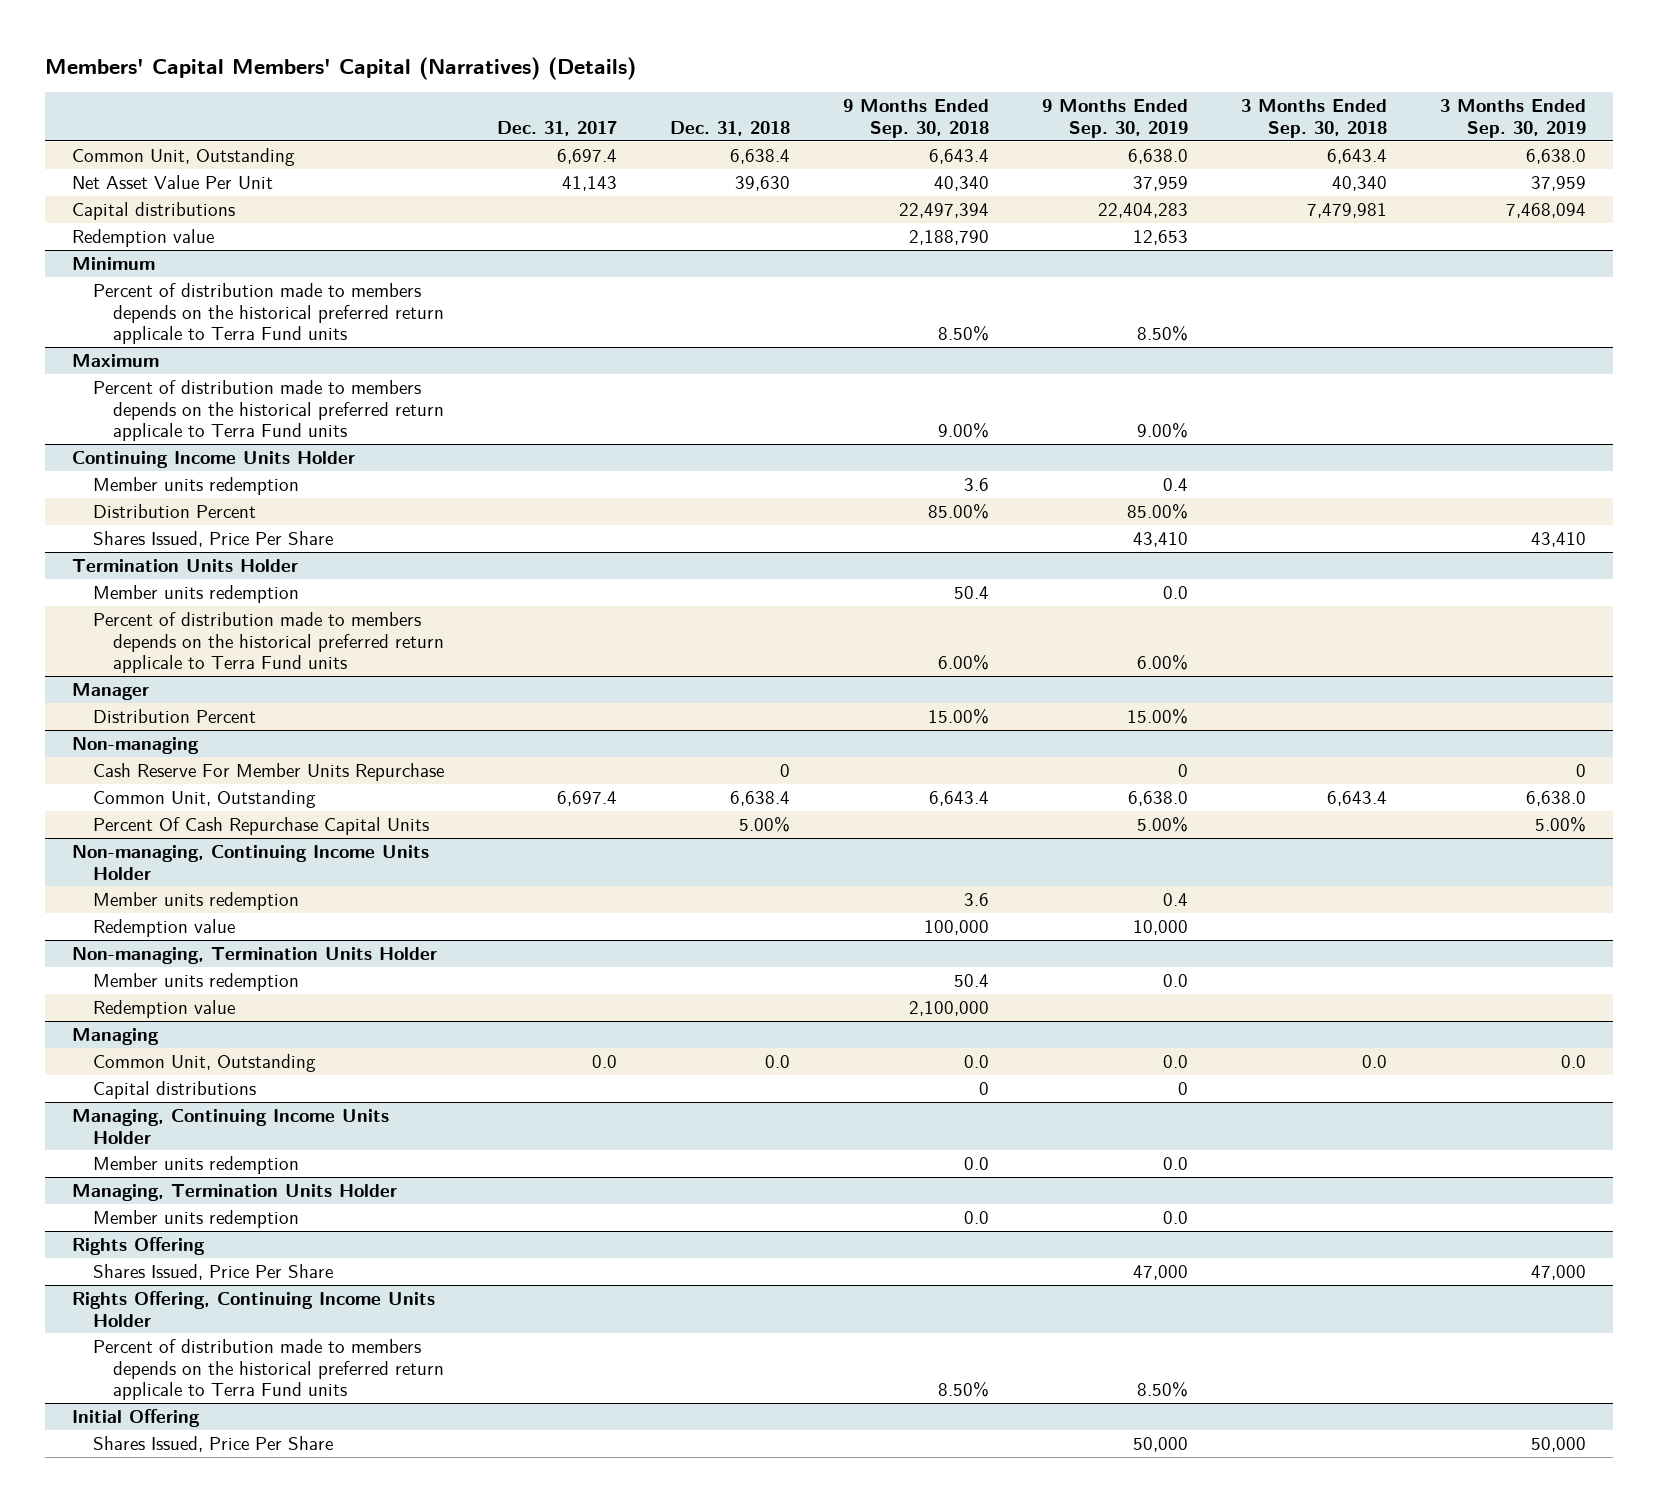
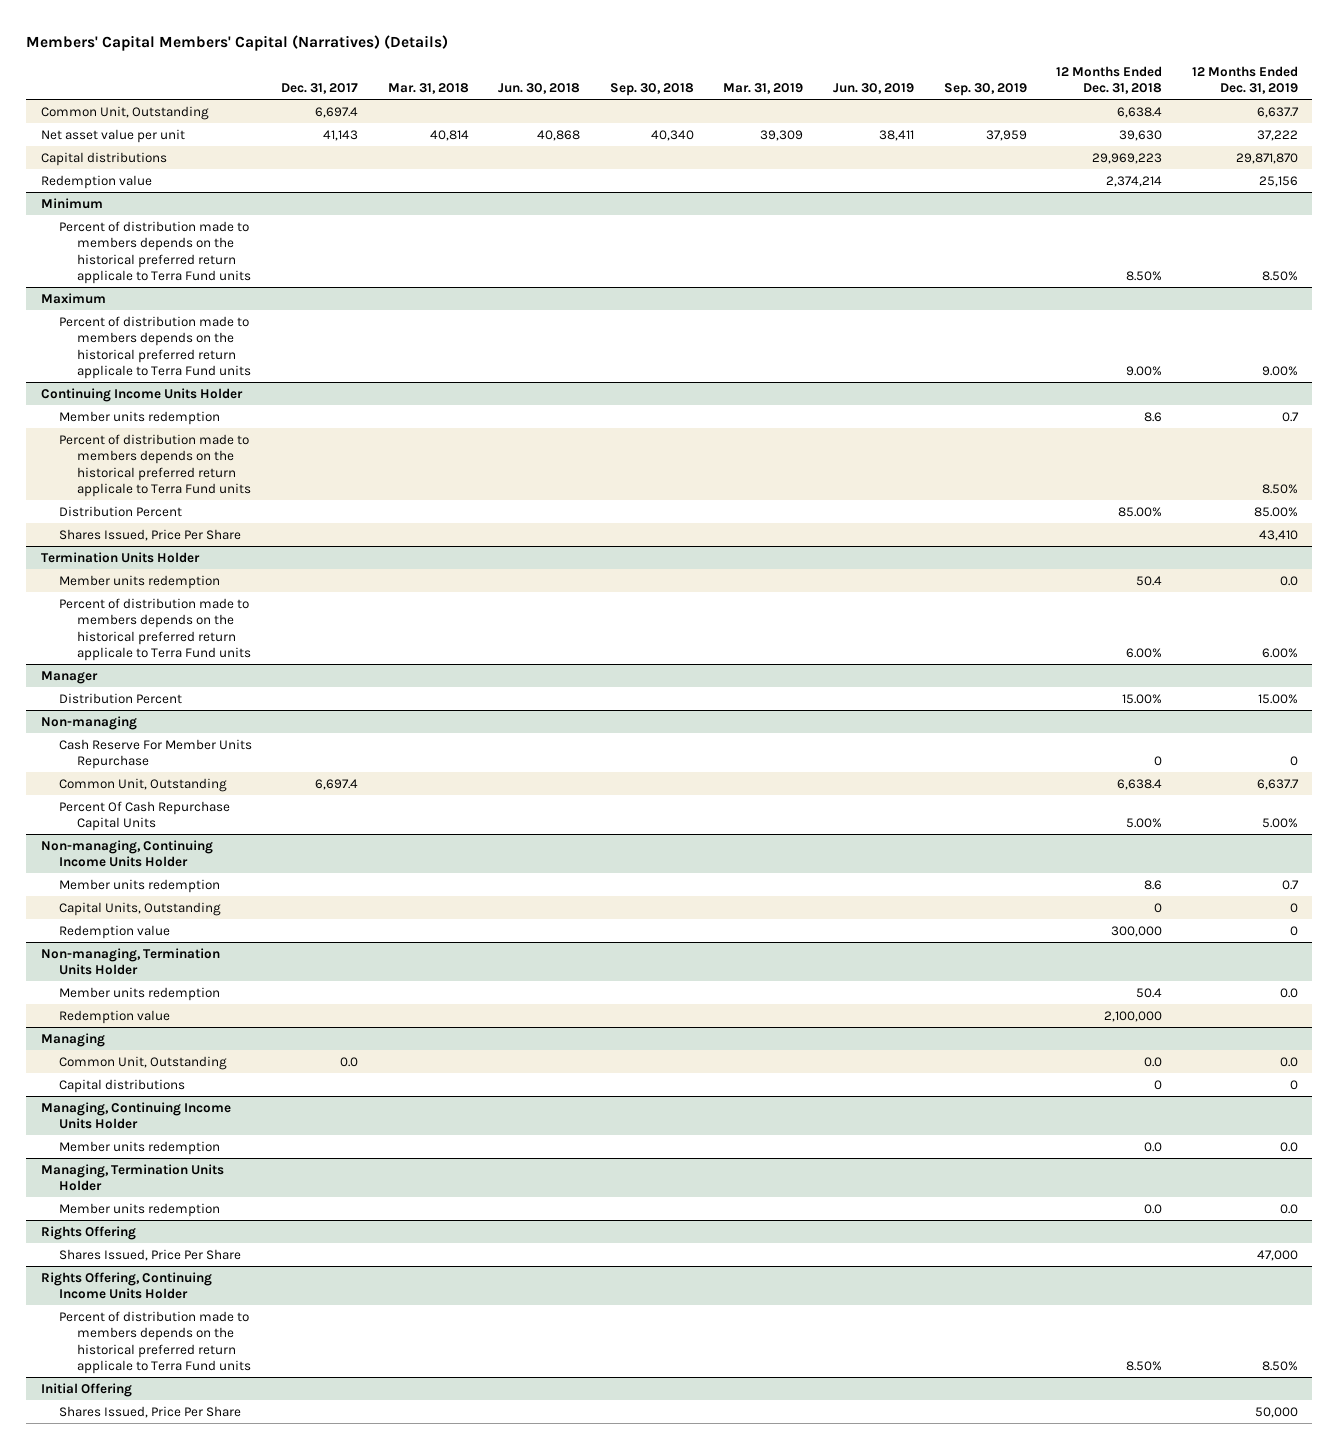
[670,120,791,136] Dec. 31, 2018 -> none
[843,99,990,138] 9 Months Ended Sep. 30, 2018 -> none
[1042,99,1189,138] 9 Months Ended Sep. 30, 2019 -> none
[1241,99,1388,138] 3 Months Ended Sep. 30, 2018 -> none
[1440,99,1587,138] 3 Months Ended Sep. 30, 2019 -> none
none -> [387,83,469,95] Mar. 31, 2018
none -> [498,83,581,95] Jun. 30, 2018
none -> [609,83,694,97] Sep. 30, 2018
none -> [723,83,804,95] Mar. 31, 2019
none -> [833,83,915,95] Jun. 30, 2019
none -> [943,83,1027,97] Sep. 30, 2019
none -> [1056,65,1163,95] 12 Months Ended Dec. 31, 2018
none -> [1191,65,1298,95] 12 Months Ended Dec. 31, 2019
[71,174,273,189] Net Asset Value Per Unit -> [40,128,185,143] Net asset value per unit
none -> [58,433,251,498] Percent of distribution made to members depends on the historical preferred return applicale to Terra Fund units
none -> [58,901,221,916] Capital Units, Outstanding

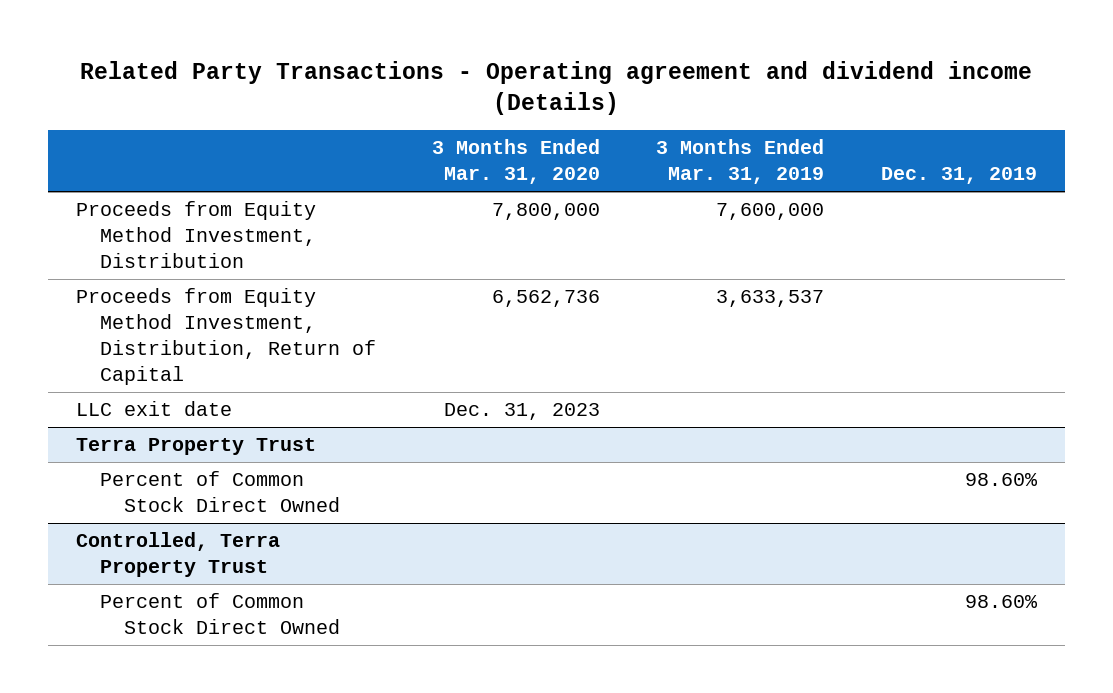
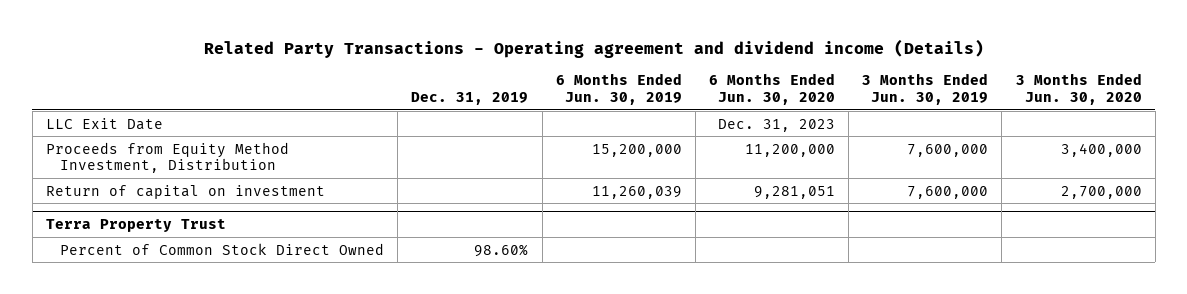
[432,139,601,185] 3 Months Ended Mar. 31, 2020 -> none
[656,139,825,185] 3 Months Ended Mar. 31, 2019 -> none
none -> [555,73,682,106] 6 Months Ended Jun. 30, 2019
none -> [709,73,836,106] 6 Months Ended Jun. 30, 2020
none -> [862,73,989,106] 3 Months Ended Jun. 30, 2019
none -> [1015,73,1142,106] 3 Months Ended Jun. 30, 2020
none -> [45,117,163,130] LLC Exit Date
[76,288,376,385] Proceeds from Equity Method Investment, Distribution, Return of Capital -> none
[76,401,233,417] LLC exit date -> none
none -> [45,184,325,199] Return of capital on investment
[76,532,281,578] Controlled, Terra Property Trust -> none
[99,593,340,635] Percent of Common Stock Direct Owned -> none

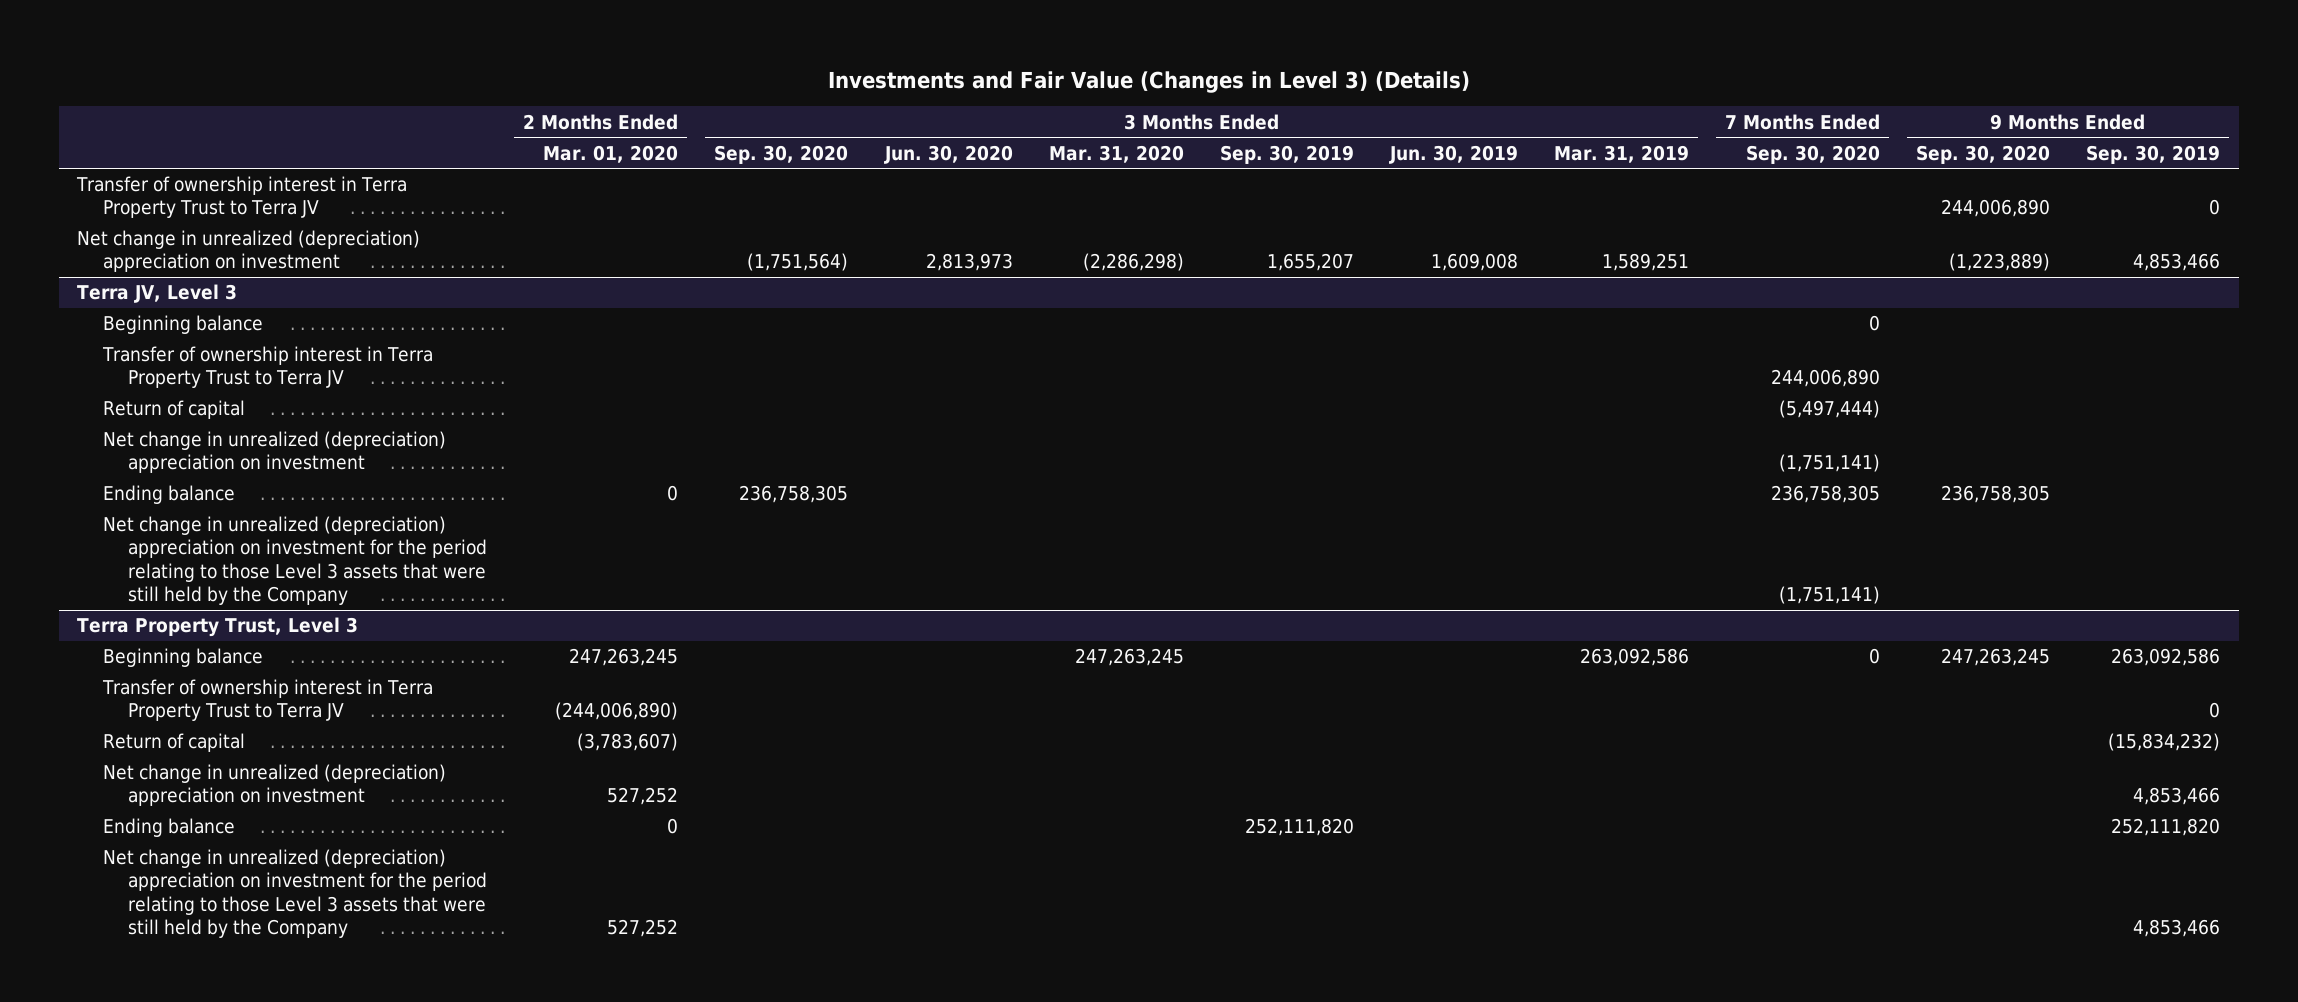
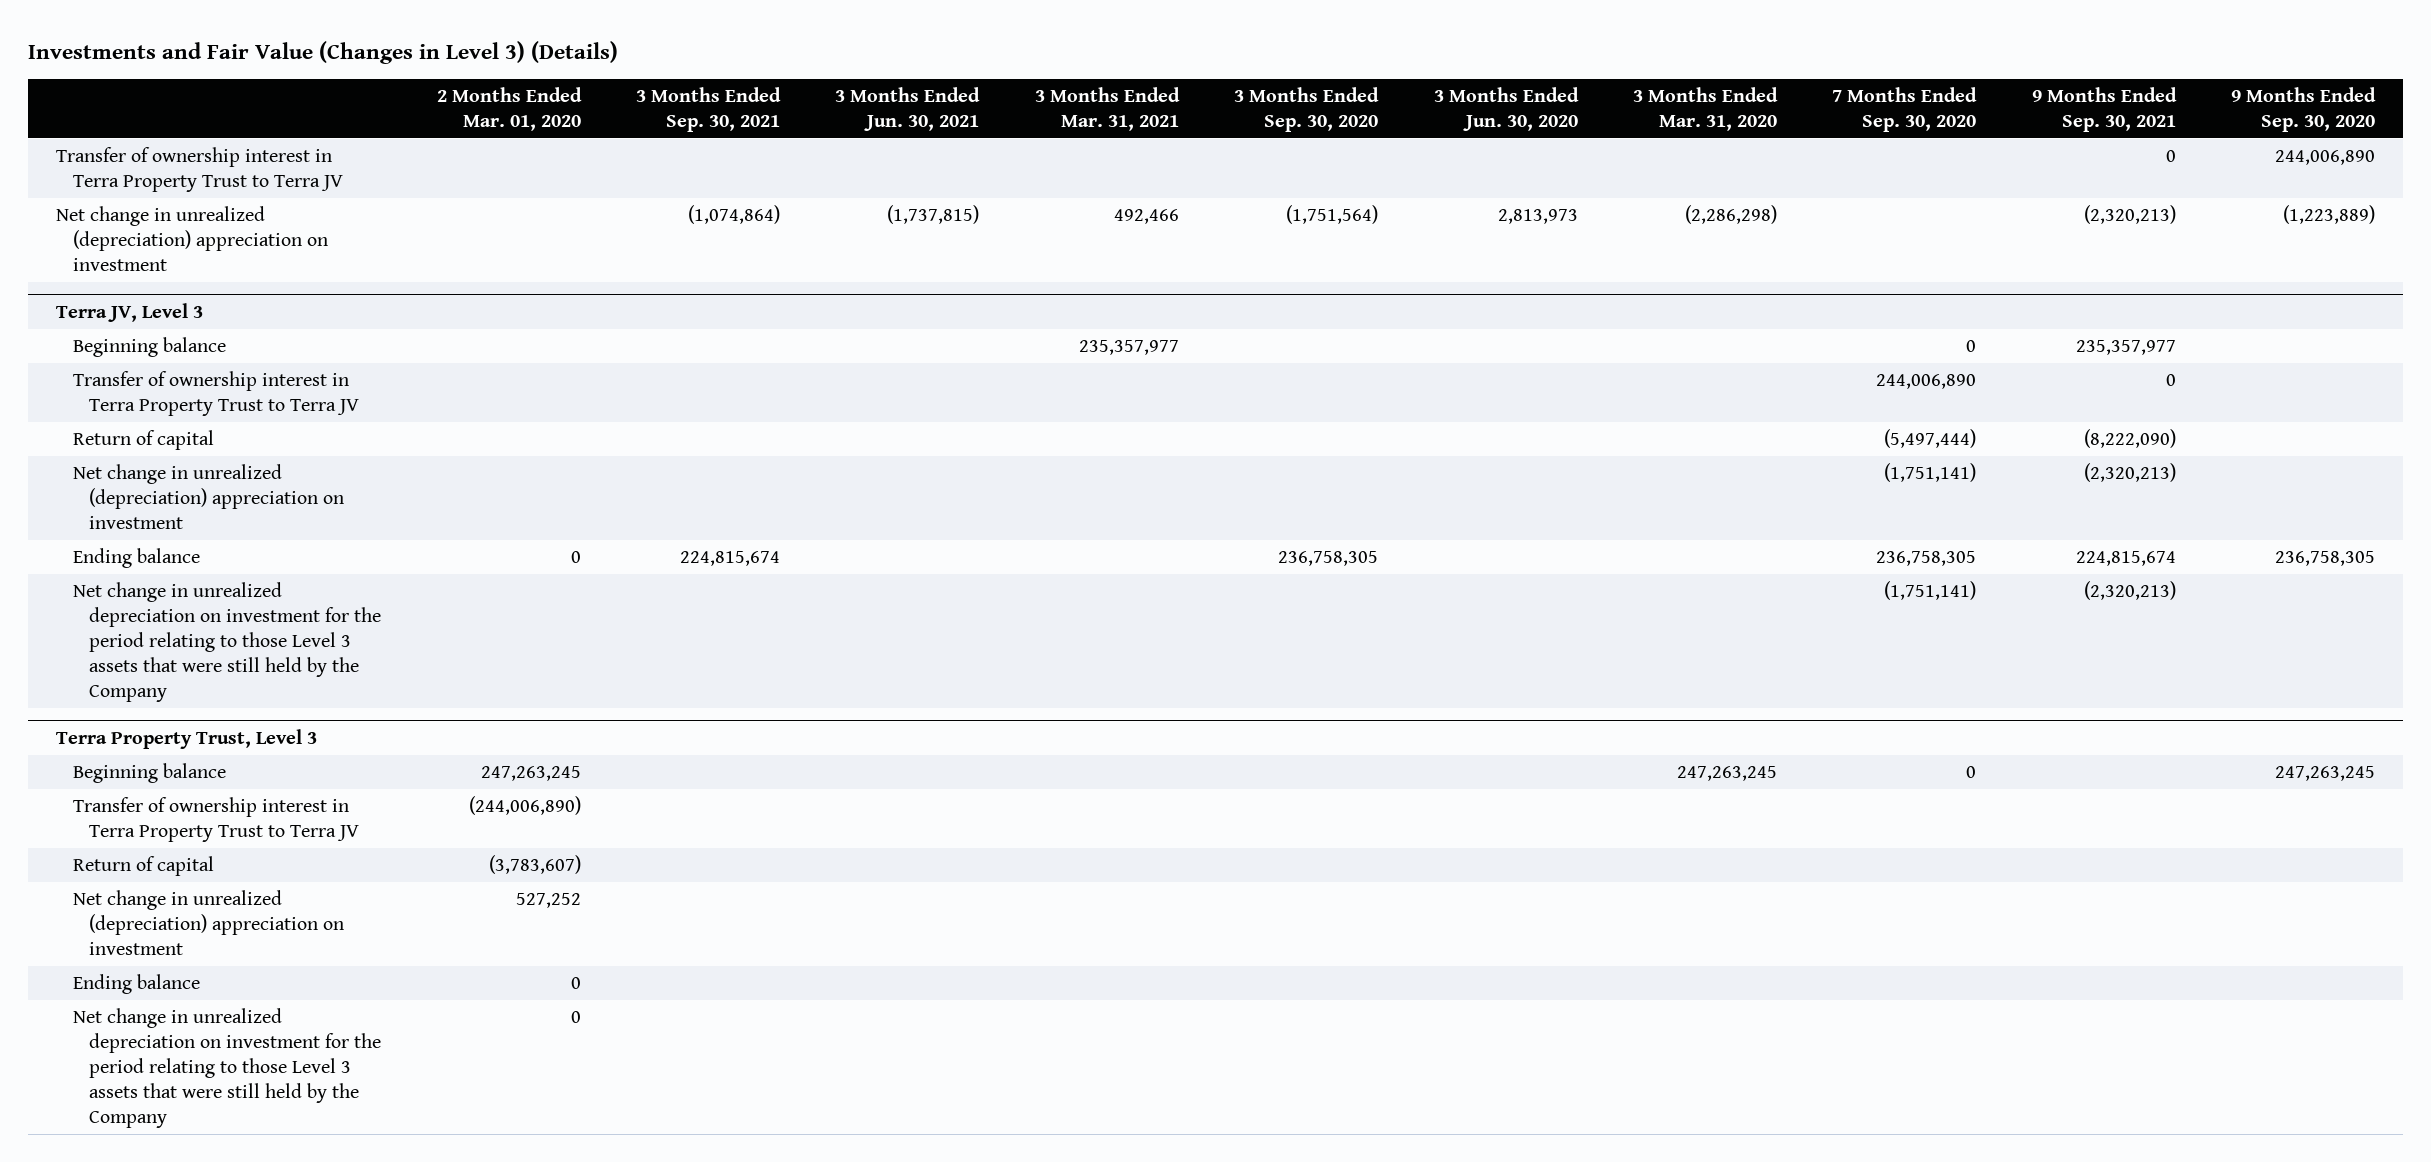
[1219,144,1354,164] Sep. 30, 2019 -> none
[1388,144,1518,164] Jun. 30, 2019 -> none
[1554,144,1690,163] Mar. 31, 2019 -> none
[2086,144,2221,164] Sep. 30, 2019 -> none
none -> [635,86,781,132] 3 Months Ended Sep. 30, 2021
none -> [835,86,981,131] 3 Months Ended Jun. 30, 2021
none -> [1034,86,1180,131] 3 Months Ended Mar. 31, 2021
none -> [2031,86,2177,132] 9 Months Ended Sep. 30, 2021
[102,516,488,605] Net change in unrealized (depreciation) appreciation on investment for the period relating to those Level 3 assets that were still held by the Company -> [72,582,382,703] Net change in unrealized depreciation on investment for the period relating to those Level 3 assets that were still held by the Company
[102,849,488,938] Net change in unrealized (depreciation) appreciation on investment for the period relating to those Level 3 assets that were still held by the Company -> [72,1008,382,1129] Net change in unrealized depreciation on investment for the period relating to those Level 3 assets that were still held by the Company
[607,918,679,937] 527,252 -> [570,1011,581,1024] 0

